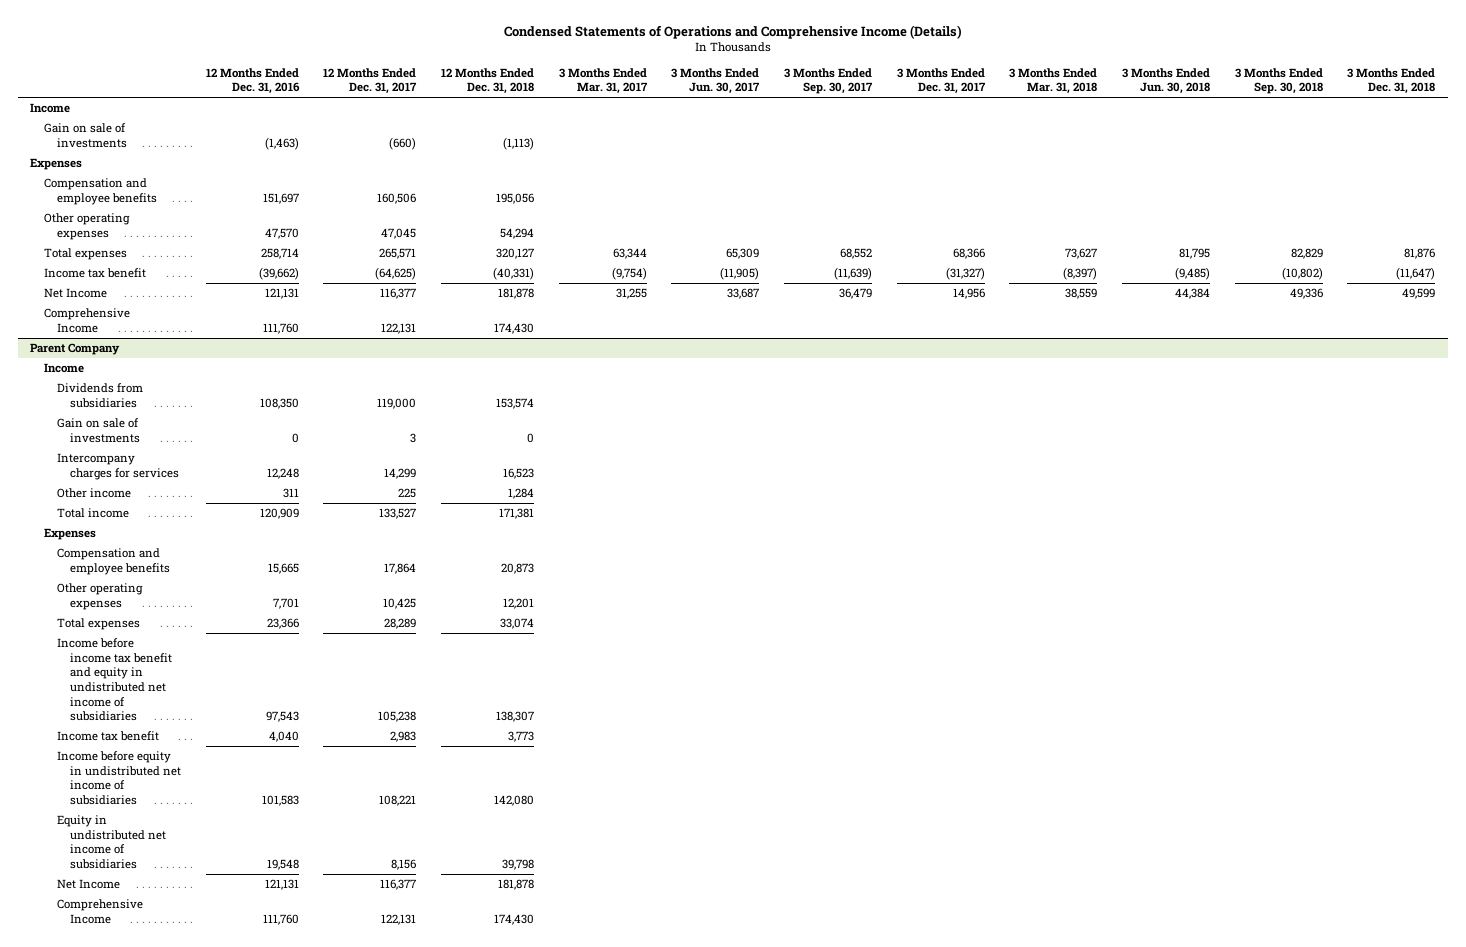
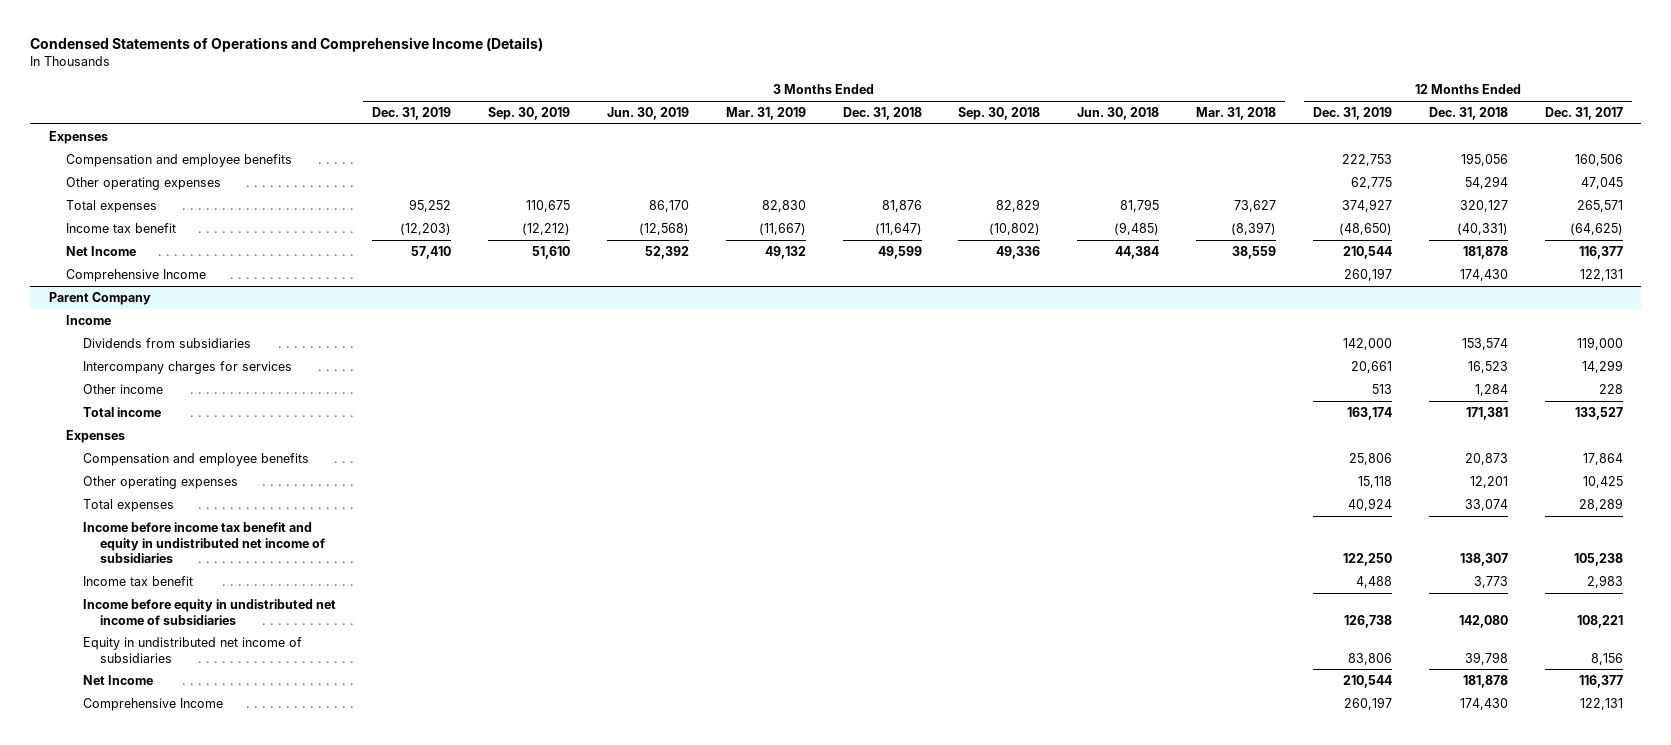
[205,67,300,95] 12 Months Ended Dec. 31, 2016 -> none
[558,67,648,95] 3 Months Ended Mar. 31, 2017 -> none
[671,67,761,95] 3 Months Ended Jun. 30, 2017 -> none
[783,67,873,95] 3 Months Ended Sep. 30, 2017 -> none
[896,67,986,95] 3 Months Ended Dec. 31, 2017 -> none
none -> [372,106,452,120] Dec. 31, 2019
none -> [488,106,571,120] Sep. 30, 2019
none -> [607,106,690,120] Jun. 30, 2019
none -> [725,106,806,120] Mar. 31, 2019
none -> [1312,106,1392,120] Dec. 31, 2019
[30,103,71,114] Income -> none
[43,123,127,148] Gain on sale of investments -> none
[56,418,141,443] Gain on sale of investments -> none
[398,488,417,499] 225 -> [1598,383,1623,394] 228

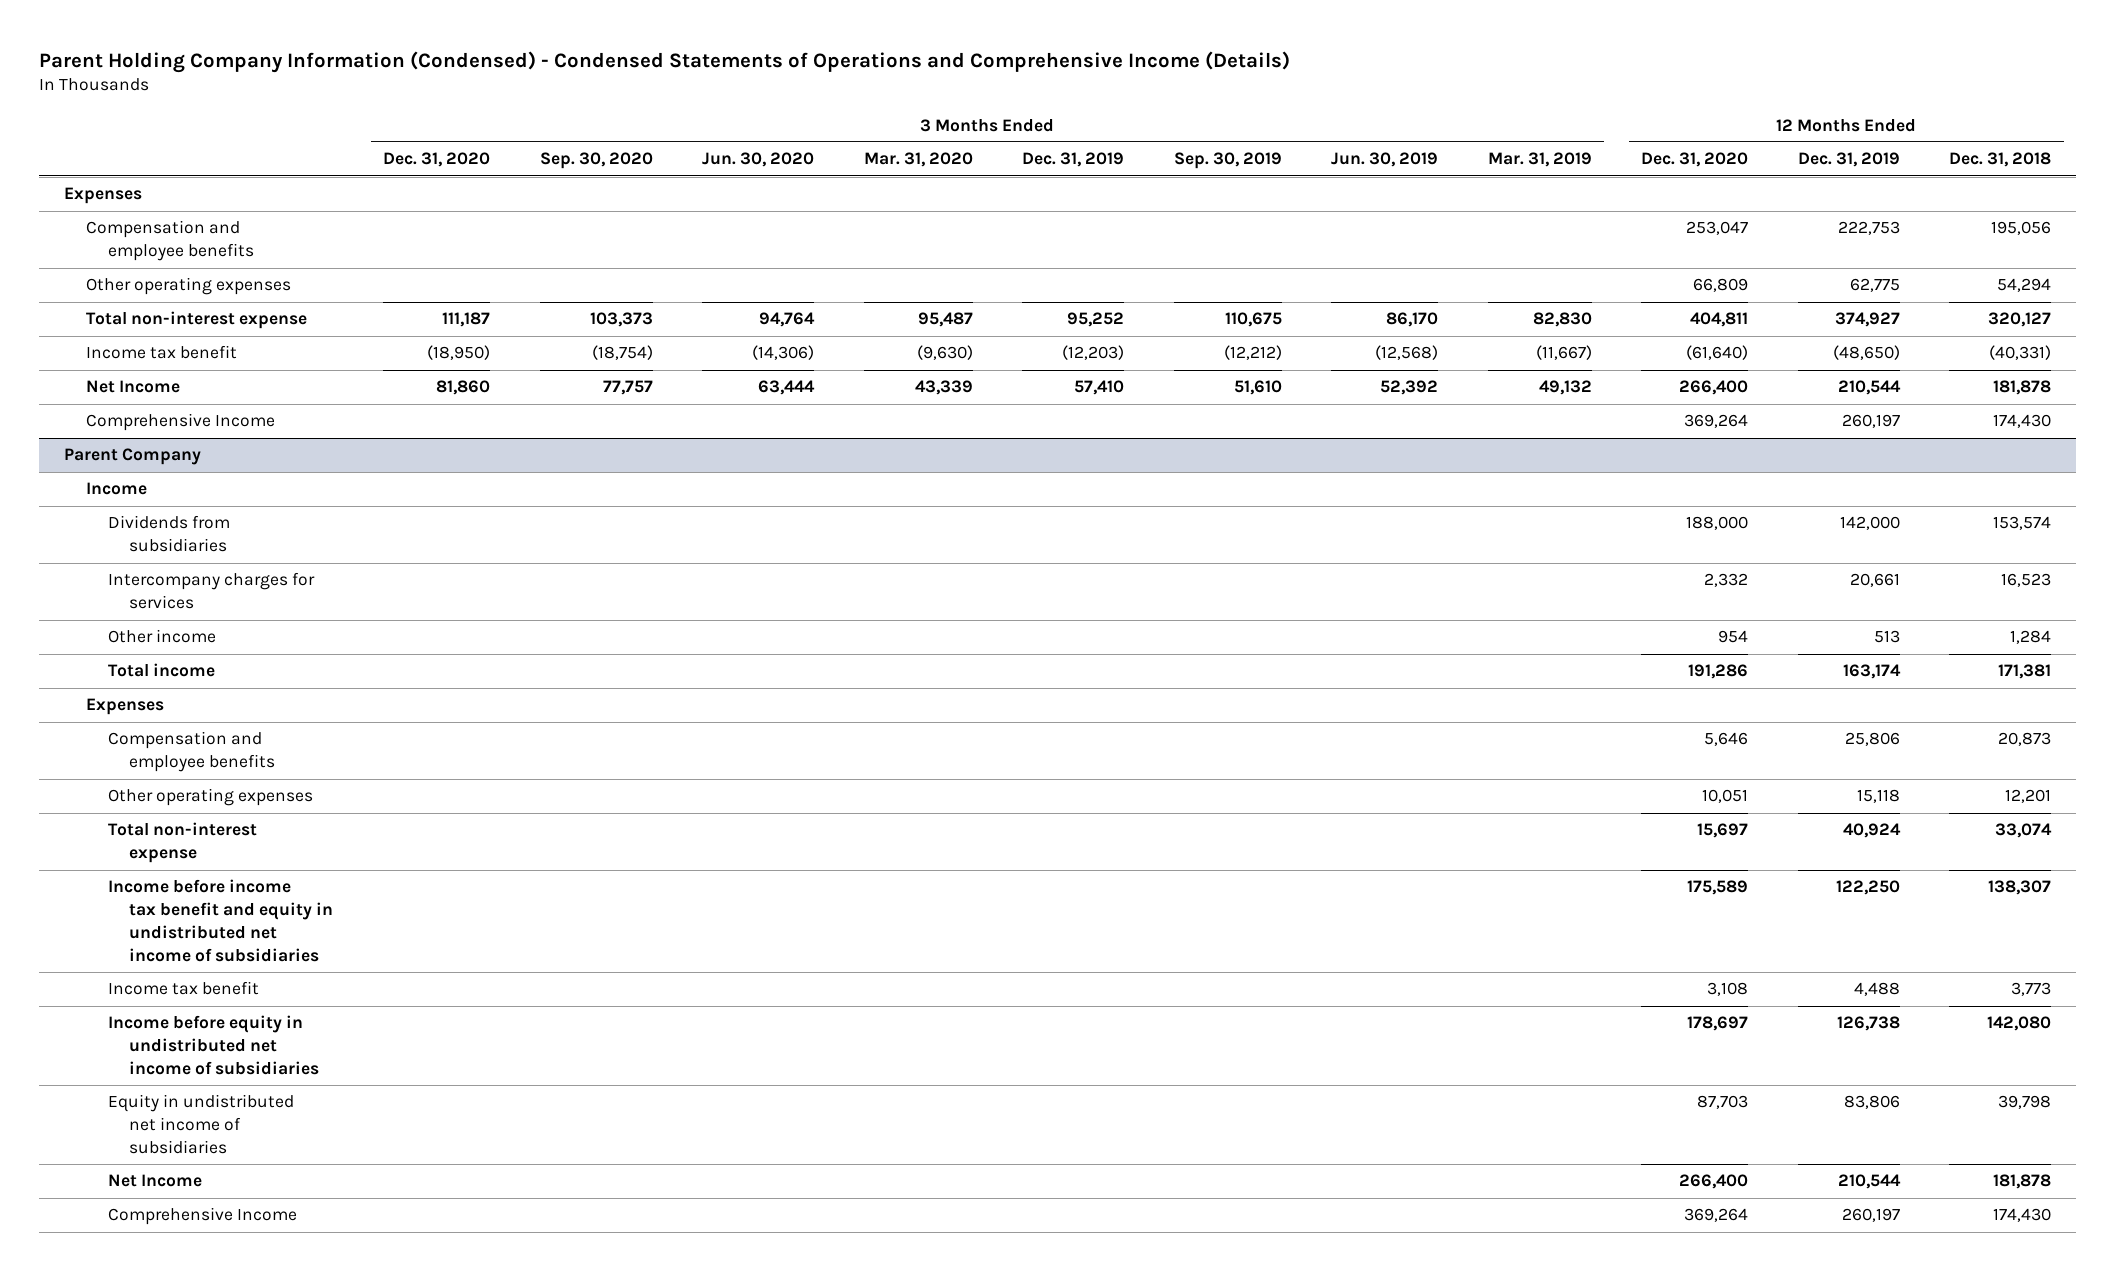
[30,37,544,53] Condensed Statements of Operations and Comprehensive Income (Details) -> [39,50,1291,73] Parent Holding Company Information (Condensed) - Condensed Statements of Operations and Comprehensive Income (Details)
[842,106,922,120] Dec. 31, 2018 -> none
[958,106,1041,120] Sep. 30, 2018 -> none
[1077,106,1160,120] Jun. 30, 2018 -> none
[1196,106,1277,120] Mar. 31, 2018 -> none
[1544,106,1623,120] Dec. 31, 2017 -> none
none -> [382,152,490,168] Dec. 31, 2020
none -> [539,152,653,170] Sep. 30, 2020
none -> [702,152,815,168] Jun. 30, 2020
none -> [863,152,973,168] Mar. 31, 2020
none -> [1641,152,1749,168] Dec. 31, 2020
[65,199,157,213] Total expenses -> [85,311,307,330] Total non-interest expense
[82,498,174,512] Total expenses -> [107,822,257,864] Total non-interest expense

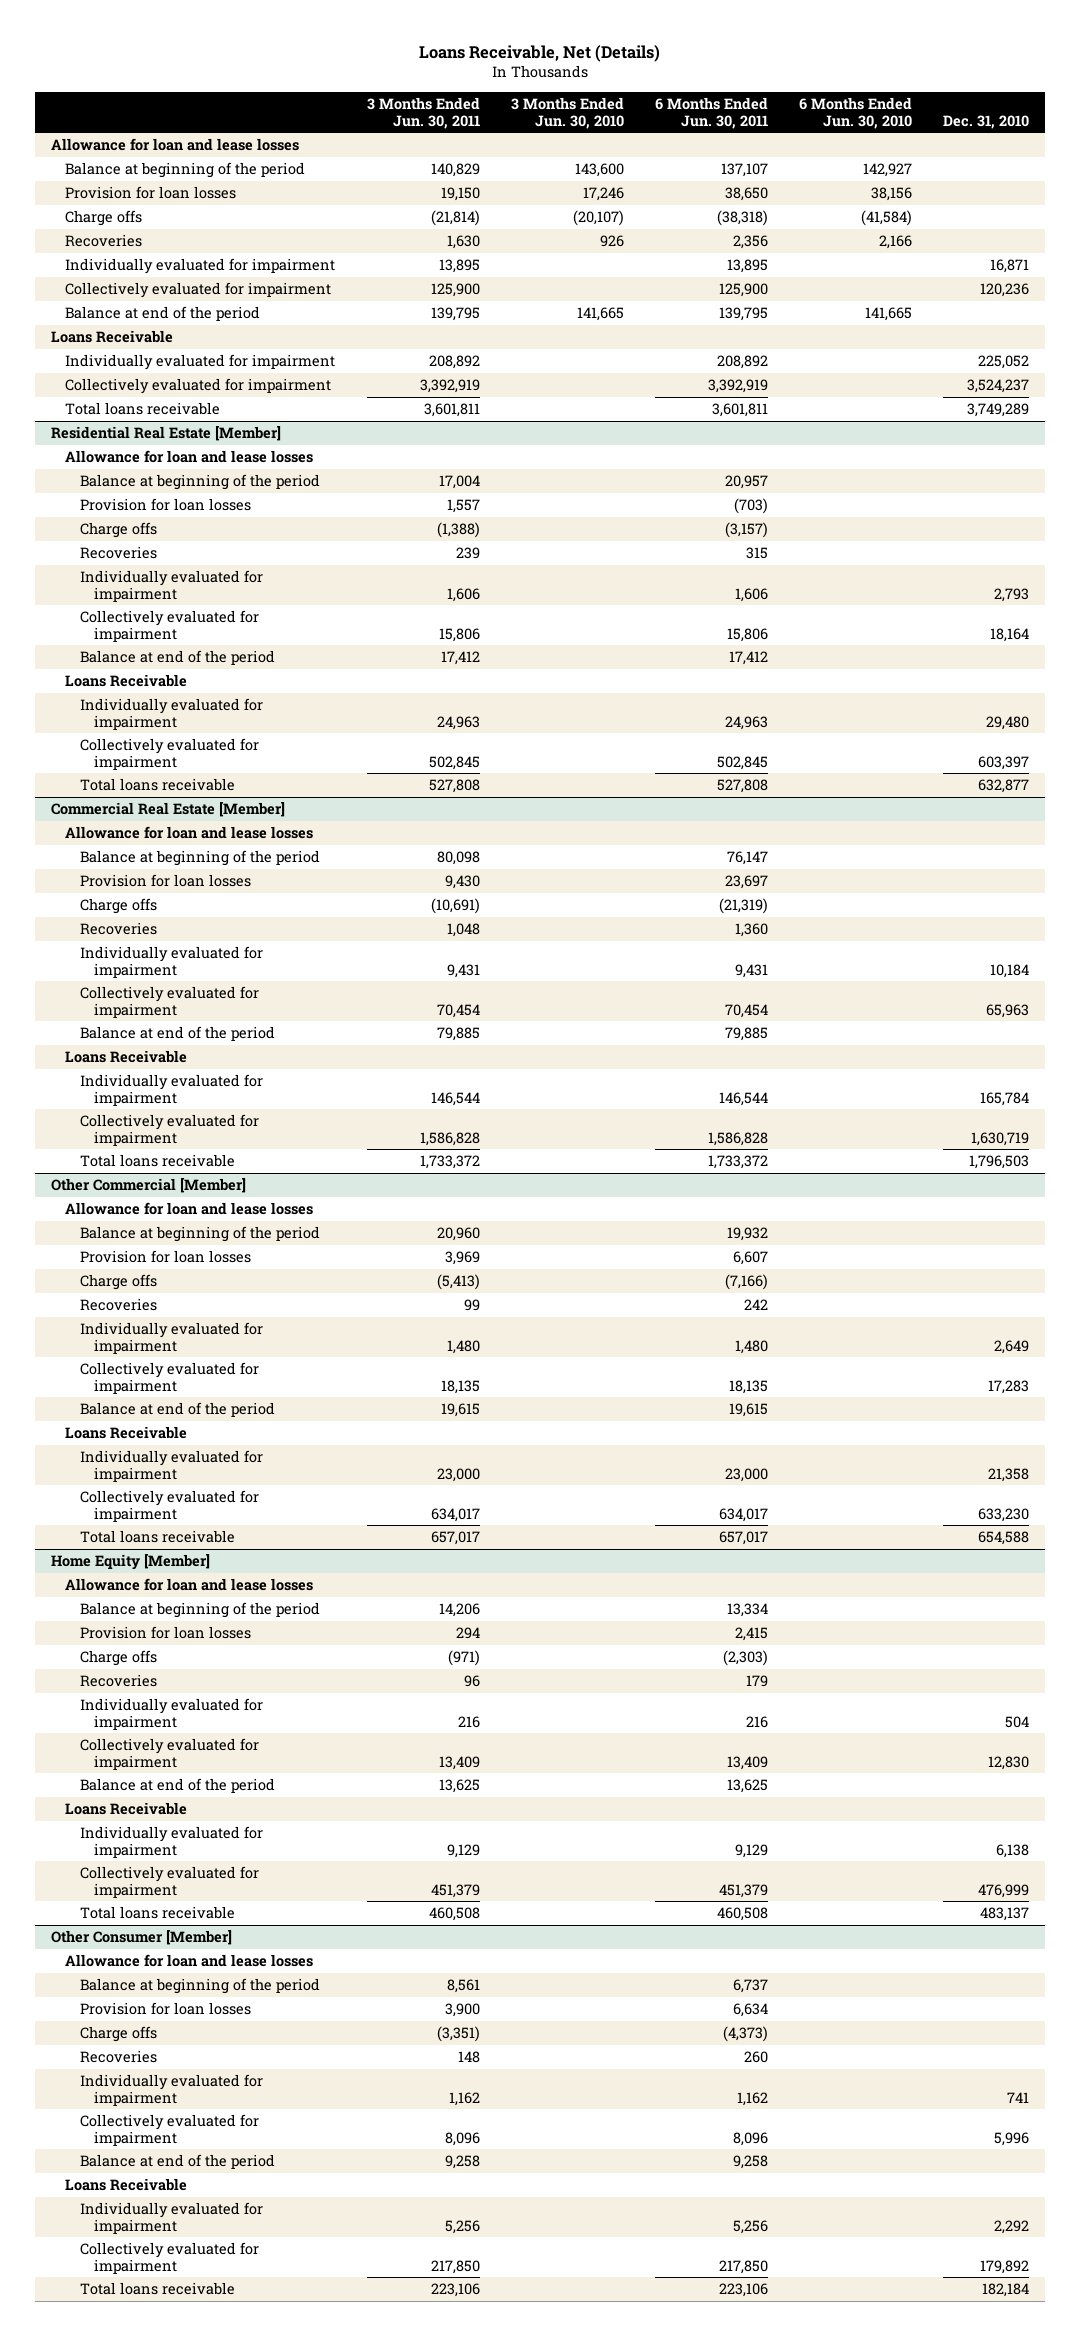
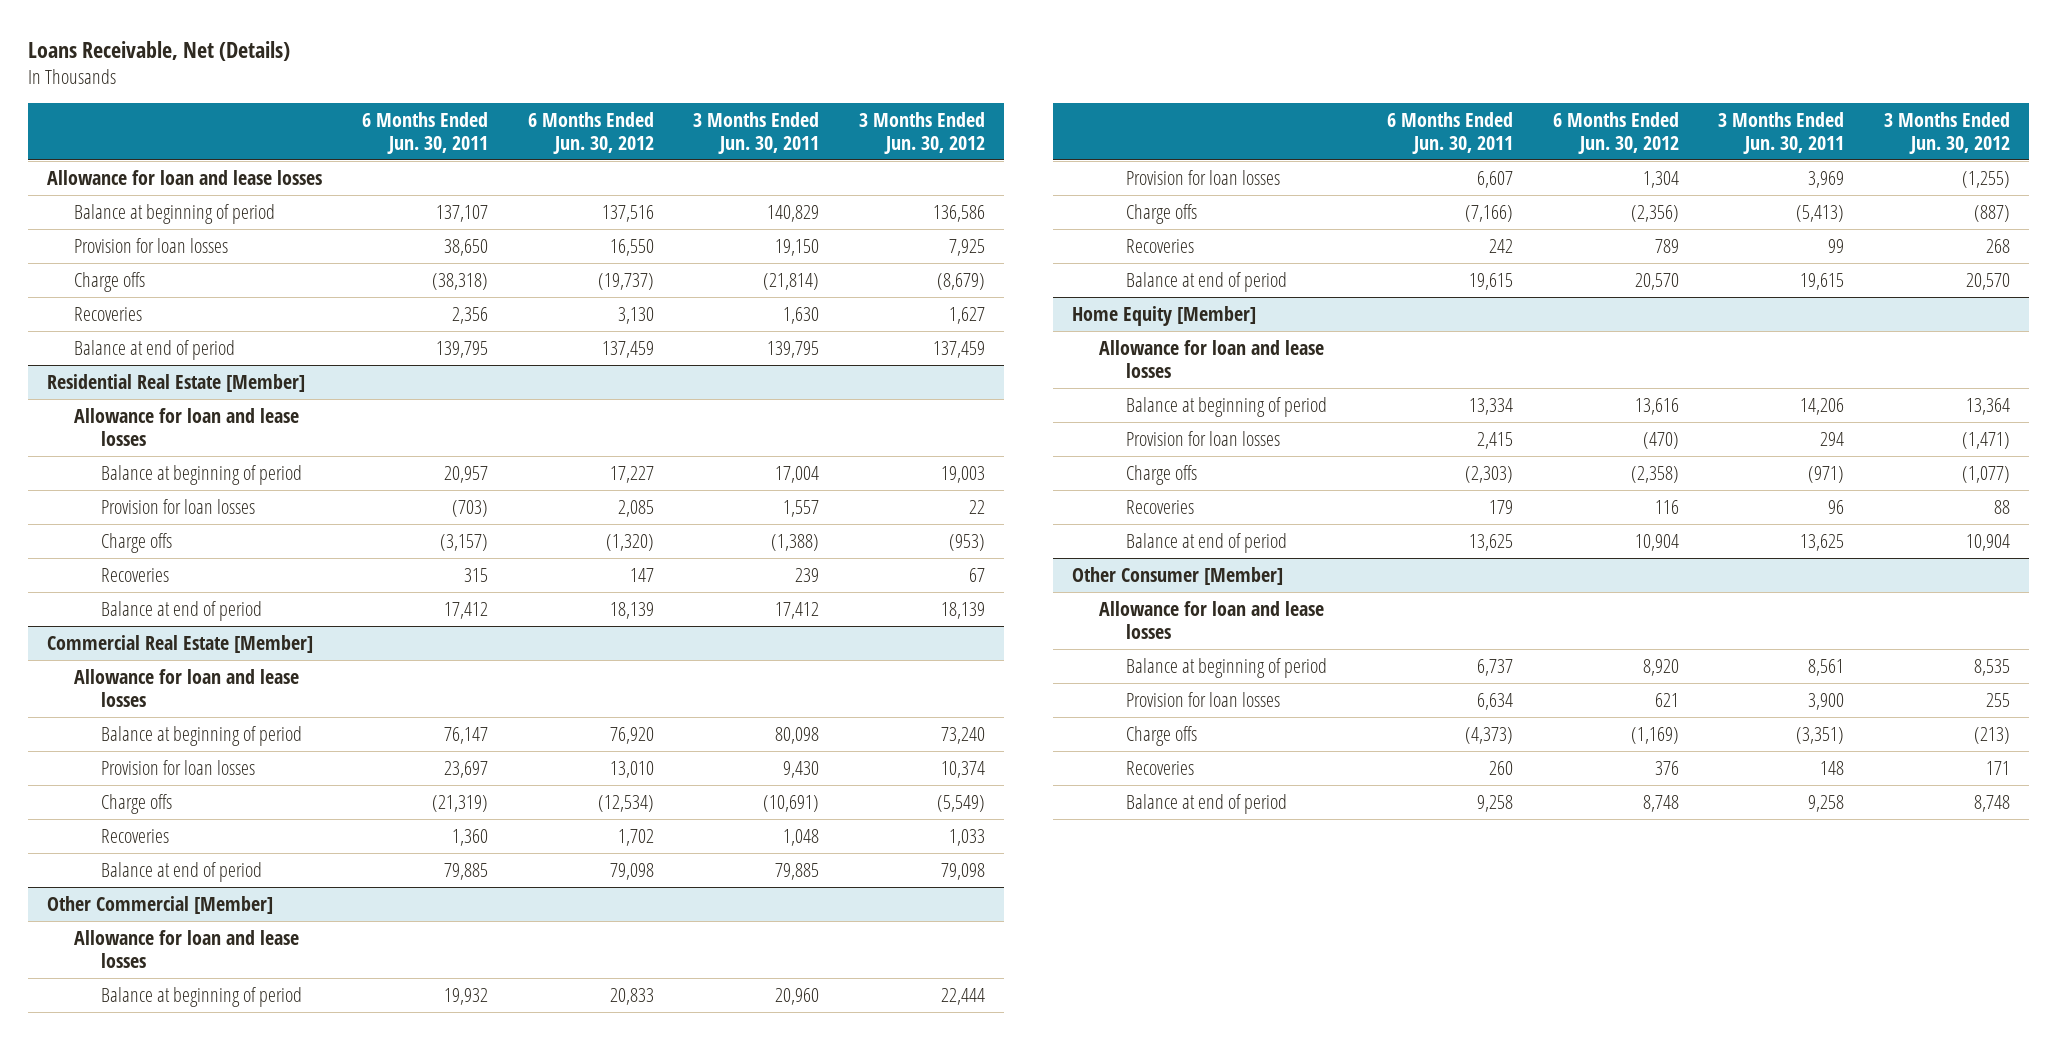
[510,96,624,129] 3 Months Ended Jun. 30, 2010 -> none
[799,96,913,129] 6 Months Ended Jun. 30, 2010 -> none
[943,114,1030,129] Dec. 31, 2010 -> none
none -> [527,111,654,154] 6 Months Ended Jun. 30, 2012
none -> [858,111,985,154] 3 Months Ended Jun. 30, 2012
[65,162,306,179] Balance at beginning of the period -> [74,203,276,224] Balance at beginning of period
[65,258,336,275] Individually evaluated for impairment -> none
[65,282,332,299] Collectively evaluated for impairment -> none
[50,330,173,344] Loans Receivable -> none
[65,354,336,371] Individually evaluated for impairment -> none
[65,378,332,395] Collectively evaluated for impairment -> none
[65,402,221,416] Total loans receivable -> none
[65,306,261,322] Balance at end of the period -> [74,339,236,360] Balance at end of period
[79,474,320,491] Balance at beginning of the period -> [101,464,303,485] Balance at beginning of period
[79,570,263,602] Individually evaluated for impairment -> none
[79,610,259,642] Collectively evaluated for impairment -> none
[65,674,188,688] Loans Receivable -> none
[79,698,263,730] Individually evaluated for impairment -> none
[79,738,259,770] Collectively evaluated for impairment -> none
[79,778,235,792] Total loans receivable -> none
[79,650,275,666] Balance at end of the period -> [101,600,263,621] Balance at end of period
[79,850,320,867] Balance at beginning of the period -> [101,725,303,746] Balance at beginning of period
[79,946,263,978] Individually evaluated for impairment -> none
[79,986,259,1018] Collectively evaluated for impairment -> none
[65,1050,188,1064] Loans Receivable -> none
[79,1074,263,1106] Individually evaluated for impairment -> none
[79,1114,259,1146] Collectively evaluated for impairment -> none
[79,1154,235,1168] Total loans receivable -> none
[79,1026,275,1042] Balance at end of the period -> [101,861,263,882] Balance at end of period
[79,1226,320,1243] Balance at beginning of the period -> [101,986,303,1007] Balance at beginning of period
[79,1322,263,1354] Individually evaluated for impairment -> none
[79,1362,259,1394] Collectively evaluated for impairment -> none
[65,1426,188,1440] Loans Receivable -> none
[79,1450,263,1482] Individually evaluated for impairment -> none
[79,1490,259,1522] Collectively evaluated for impairment -> none
[79,1530,235,1544] Total loans receivable -> none
[79,1402,275,1418] Balance at end of the period -> [1126,271,1288,292] Balance at end of period
[79,1602,320,1619] Balance at beginning of the period -> [1126,396,1328,417] Balance at beginning of period
[79,1698,263,1730] Individually evaluated for impairment -> none
[79,1738,259,1770] Collectively evaluated for impairment -> none
[65,1802,188,1816] Loans Receivable -> none
[79,1826,263,1858] Individually evaluated for impairment -> none
[79,1866,259,1898] Collectively evaluated for impairment -> none
[79,1906,235,1920] Total loans receivable -> none
[79,1778,275,1794] Balance at end of the period -> [1126,532,1288,553] Balance at end of period
[79,1978,320,1995] Balance at beginning of the period -> [1126,657,1328,678] Balance at beginning of period
[79,2074,263,2106] Individually evaluated for impairment -> none
[79,2114,259,2146] Collectively evaluated for impairment -> none
[65,2178,188,2192] Loans Receivable -> none
[79,2202,263,2234] Individually evaluated for impairment -> none
[79,2242,259,2274] Collectively evaluated for impairment -> none
[79,2282,235,2296] Total loans receivable -> none
[79,2154,275,2170] Balance at end of the period -> [1126,793,1288,814] Balance at end of period

